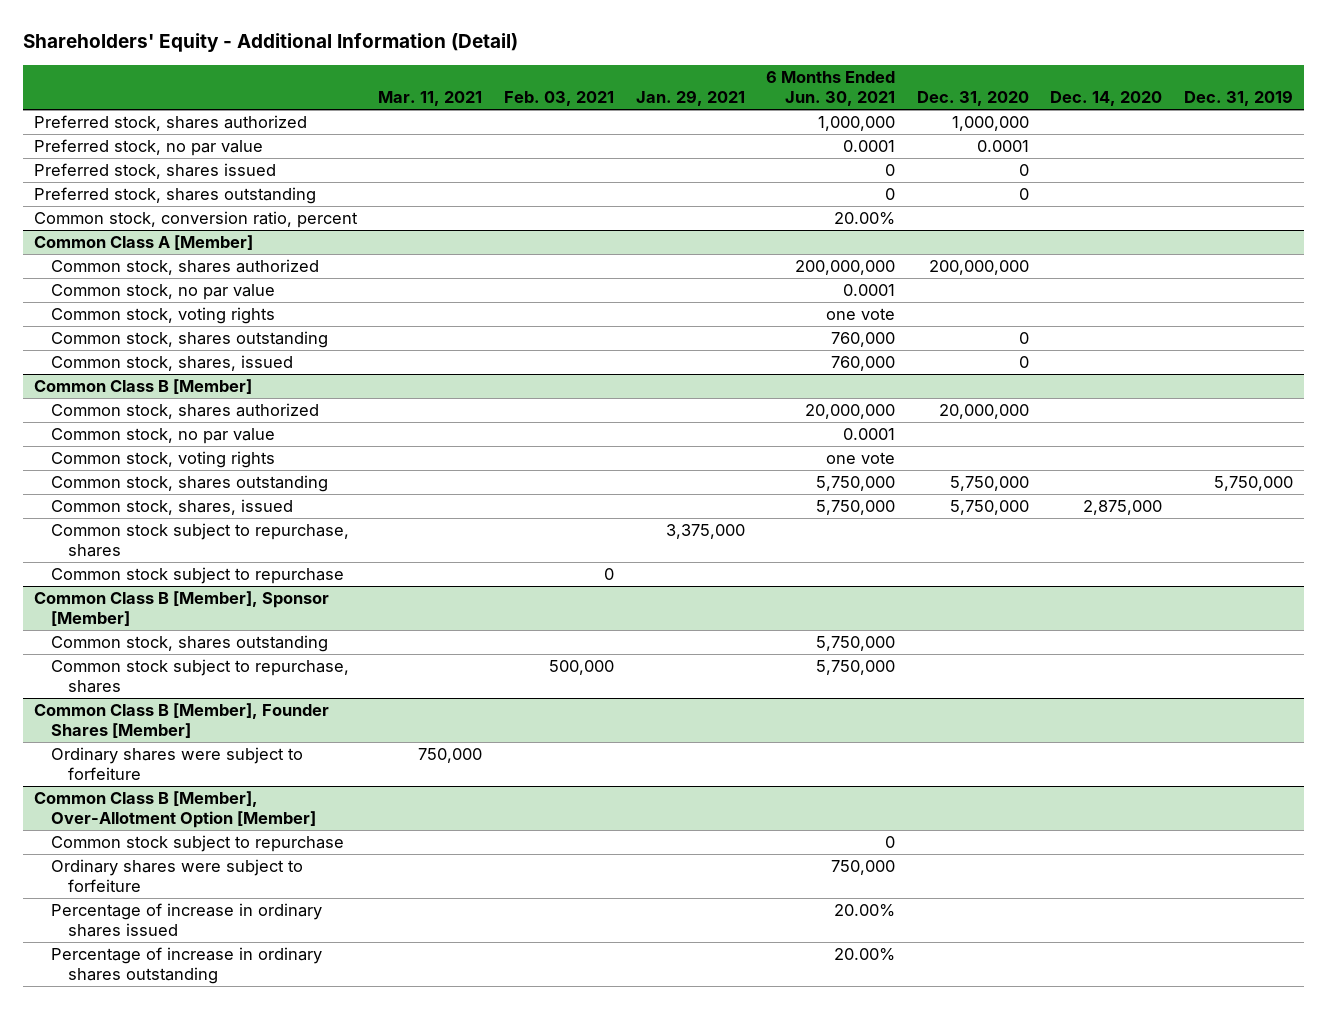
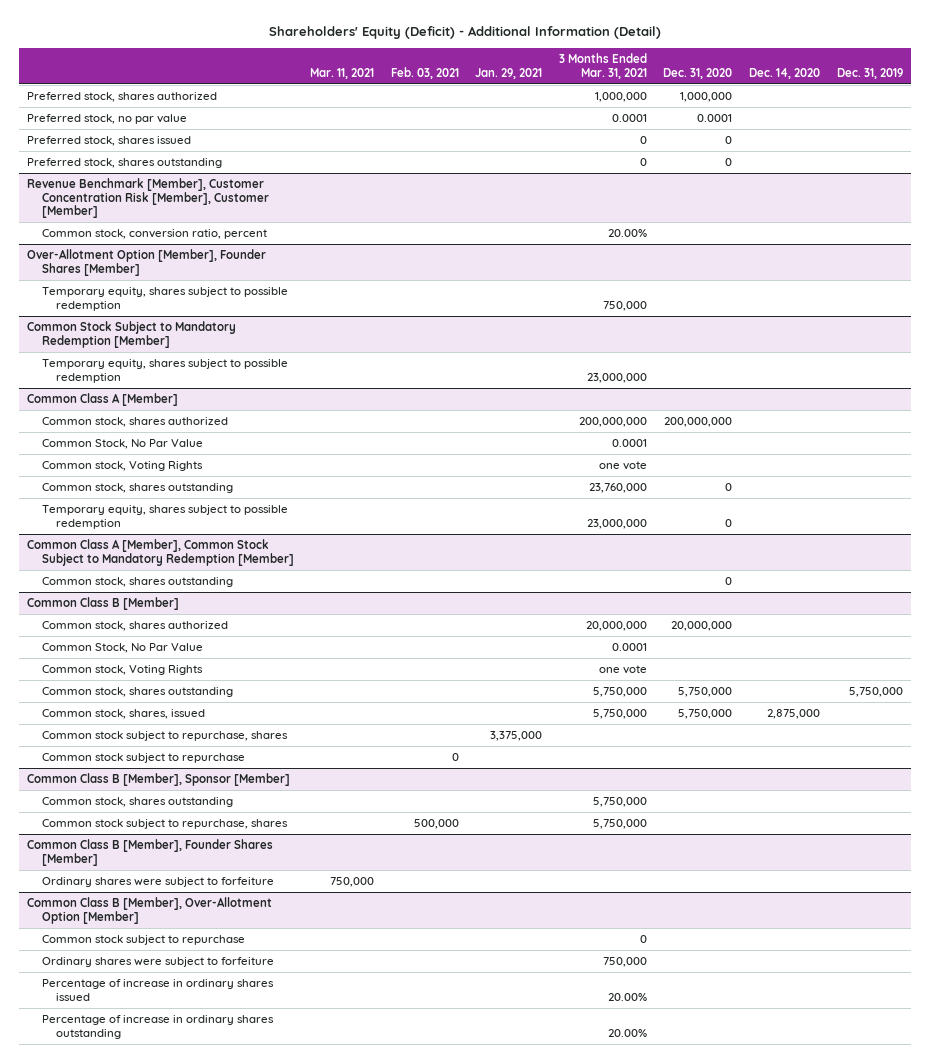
[23,33,519,53] Shareholders' Equity - Additional Information (Detail) -> [268,26,661,40] Shareholders' Equity (Deficit) - Additional Information (Detail)
[766,70,896,106] 6 Months Ended Jun. 30, 2021 -> none
none -> [558,53,647,79] 3 Months Ended Mar. 31, 2021
[33,211,358,229] Common stock, conversion ratio, percent -> none
none -> [26,178,269,219] Revenue Benchmark [Member], Customer Concentration Risk [Member], Customer [Member]
none -> [41,229,267,240] Common stock, conversion ratio, percent
none -> [26,249,266,276] Over-Allotment Option [Member], Founder Shares [Member]
none -> [41,287,288,311] Temporary equity, shares subject to possible redemption
none -> [26,321,236,348] Common Stock Subject to Mandatory Redemption [Member]
none -> [41,359,288,383] Temporary equity, shares subject to possible redemption
[50,284,275,301] Common stock, no par value -> [41,439,203,450] Common Stock, No Par Value
[50,307,275,325] Common stock, voting rights -> [41,461,203,472] Common stock, Voting Rights
[50,355,293,372] Common stock, shares, issued -> none
none -> [41,505,288,529] Temporary equity, shares subject to possible redemption
none -> [26,539,294,566] Common Class A [Member], Common Stock Subject to Mandatory Redemption [Member]
none -> [41,577,233,588] Common stock, shares outstanding
[50,428,275,445] Common stock, no par value -> [41,643,203,654] Common Stock, No Par Value
[50,451,275,469] Common stock, voting rights -> [41,665,203,676] Common stock, Voting Rights

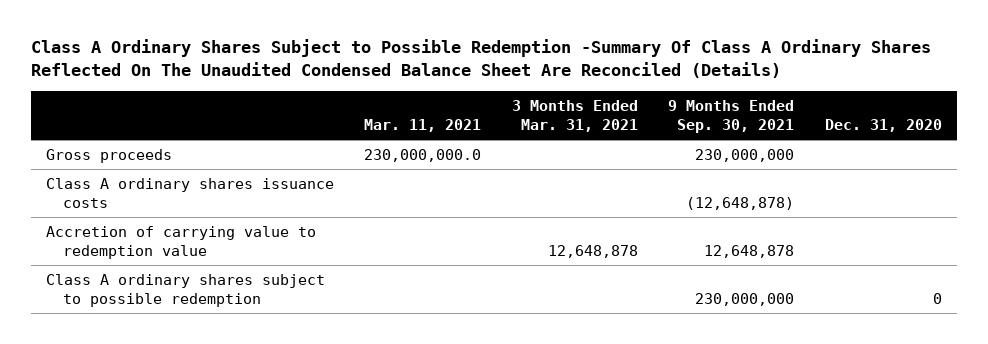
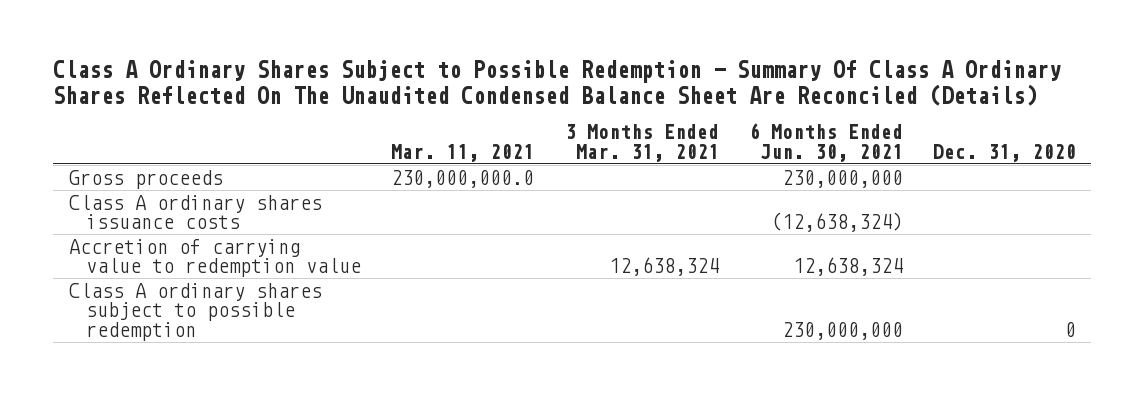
[30,39,931,79] Class A Ordinary Shares Subject to Possible Redemption -Summary Of Class A Ordinary Shares Reflected On The Unaudited Condensed Balance Sheet Are Reconciled (Details) -> [53,60,1062,106] Class A Ordinary Shares Subject to Possible Redemption - Summary Of Class A Ordinary Shares Reflected On The Unaudited Condensed Balance Sheet Are Reconciled (Details)
[668,100,795,133] 9 Months Ended Sep. 30, 2021 -> none
none -> [748,123,903,163] 6 Months Ended Jun. 30, 2021
[547,244,638,258] 12,648,878 -> [608,257,719,277] 12,638,324

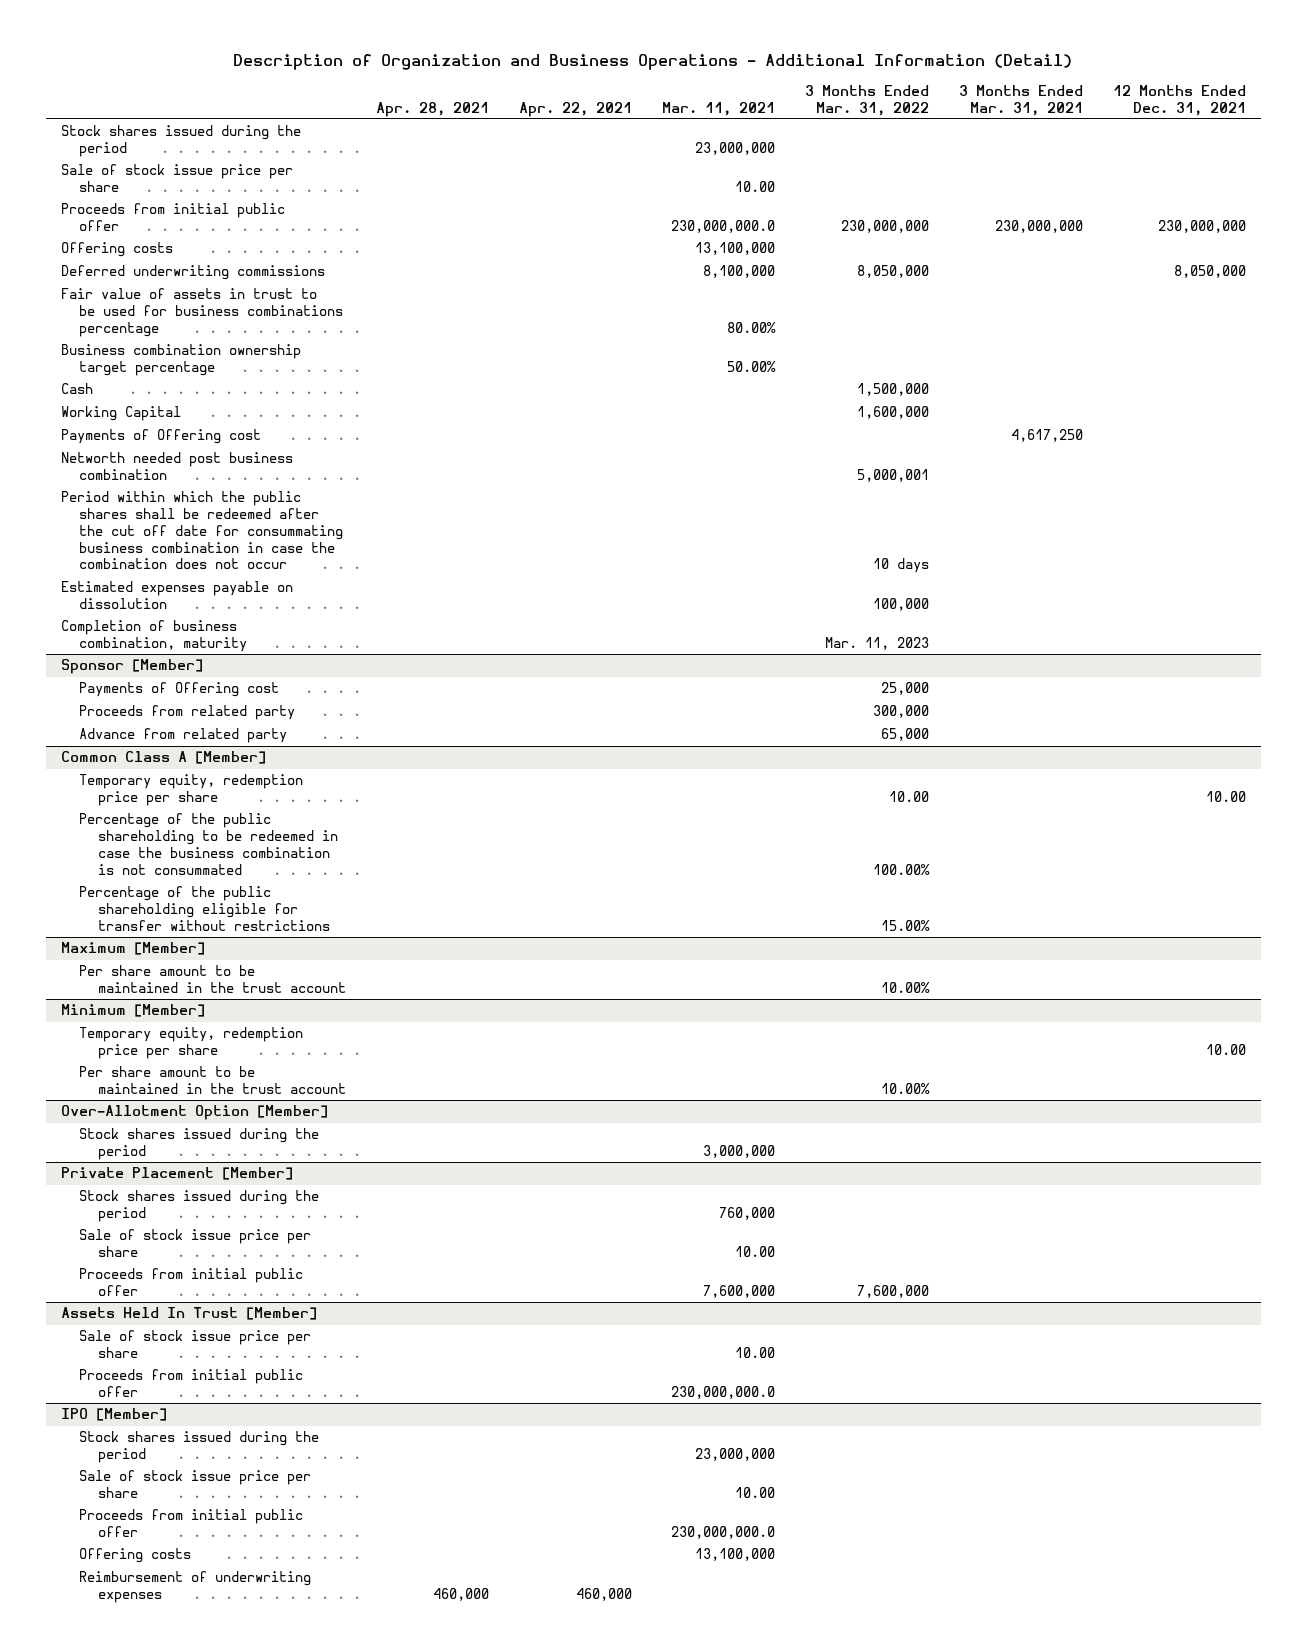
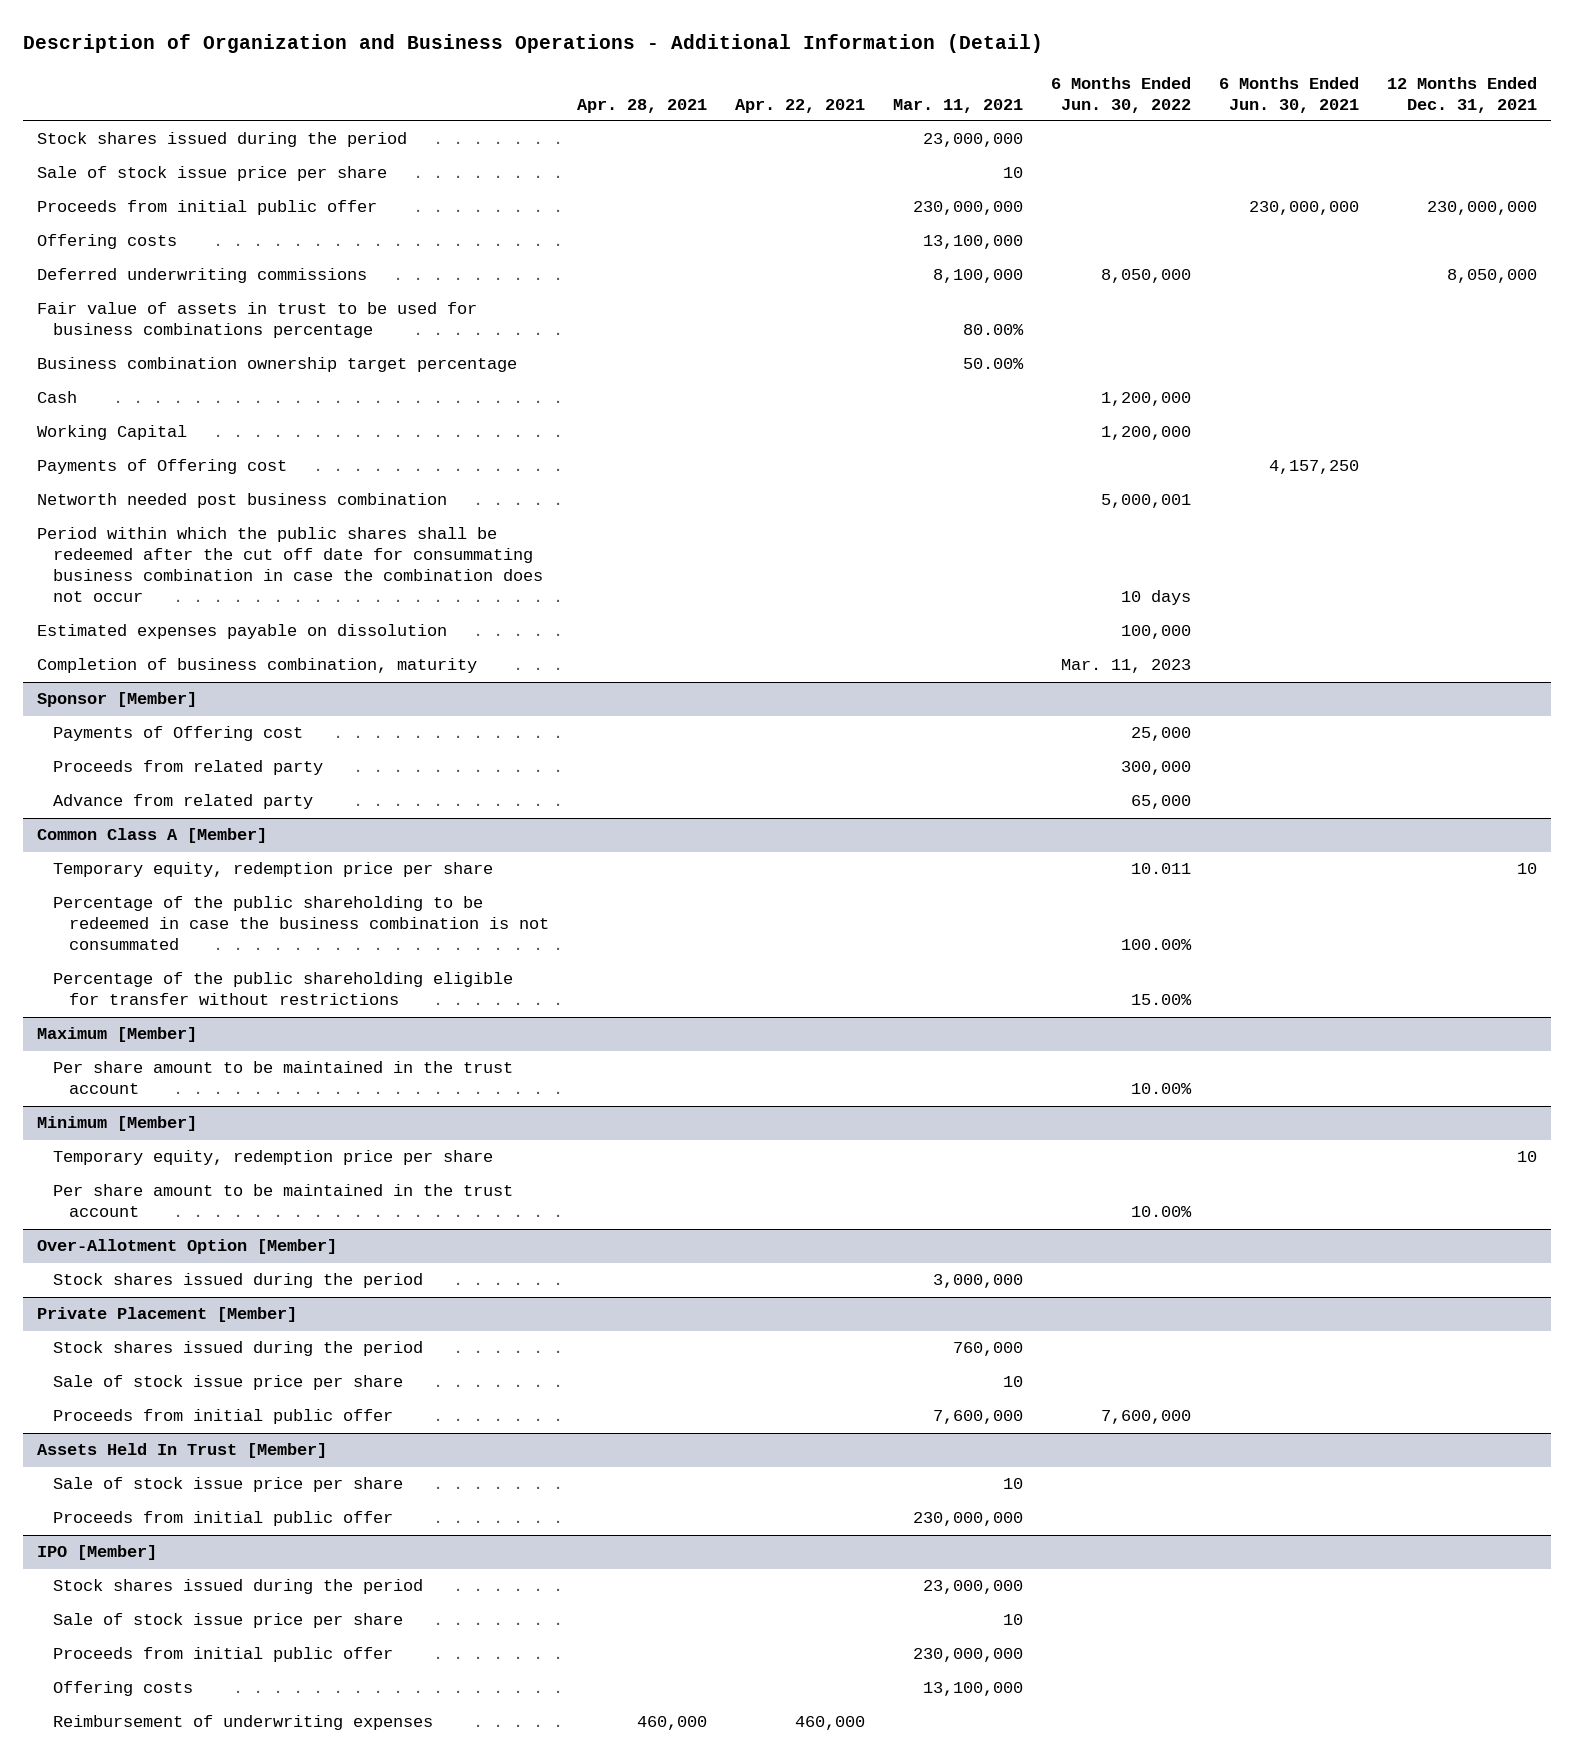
[804,84,929,116] 3 Months Ended Mar. 31, 2022 -> none
[958,84,1083,116] 3 Months Ended Mar. 31, 2021 -> none
none -> [1050,76,1191,113] 6 Months Ended Jun. 30, 2022
none -> [1218,76,1359,113] 6 Months Ended Jun. 30, 2021
[734,181,775,193] 10.00 -> [1002,167,1023,179] 10
[670,220,775,234] 230,000,000.0 -> [912,201,1023,216] 230,000,000
[1206,791,1247,803] 10.00 -> [1516,863,1537,875] 10
[1206,1044,1247,1056] 10.00 -> [1516,1151,1537,1163] 10
[734,1246,775,1258] 10.00 -> [1002,1376,1023,1388] 10
[734,1347,775,1359] 10.00 -> [1002,1478,1023,1490] 10
[670,1386,775,1400] 230,000,000.0 -> [912,1512,1023,1527] 230,000,000
[734,1487,775,1499] 10.00 -> [1002,1614,1023,1626] 10
[670,1526,775,1540] 230,000,000.0 -> [912,1648,1023,1663] 230,000,000

